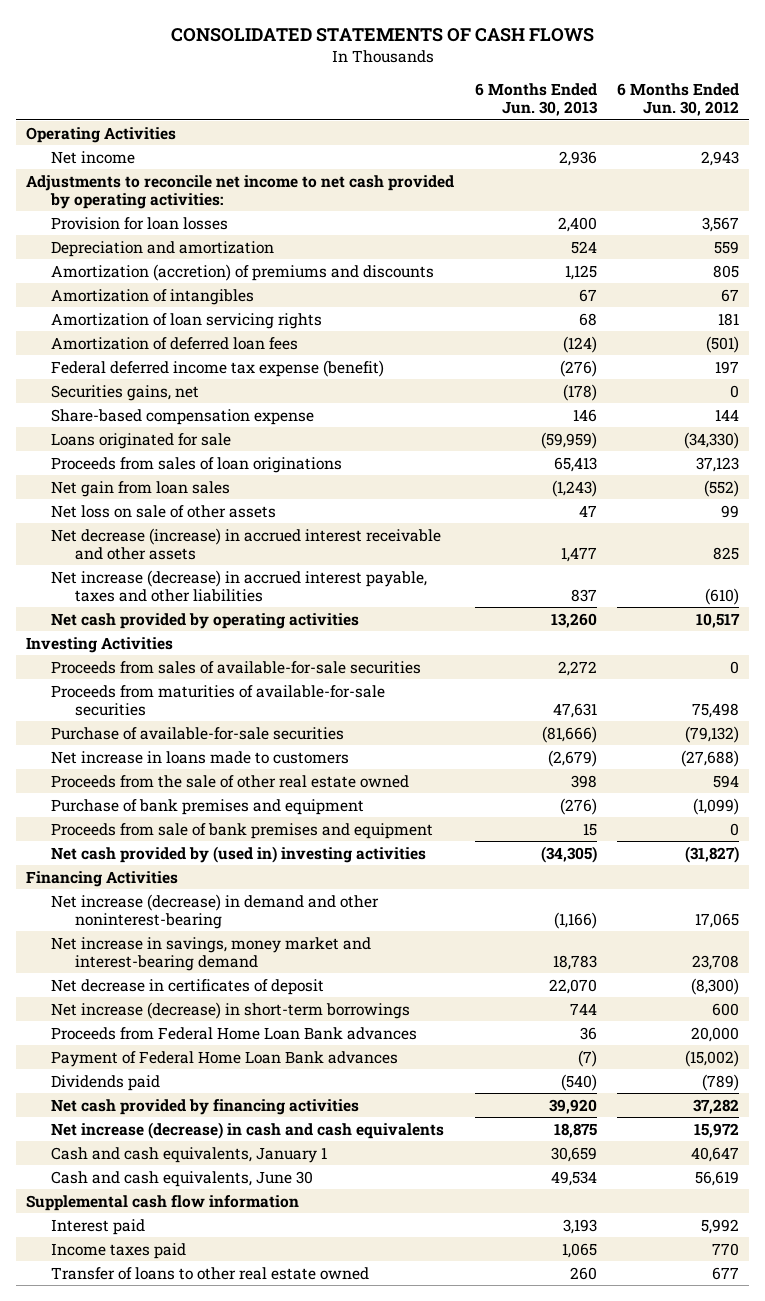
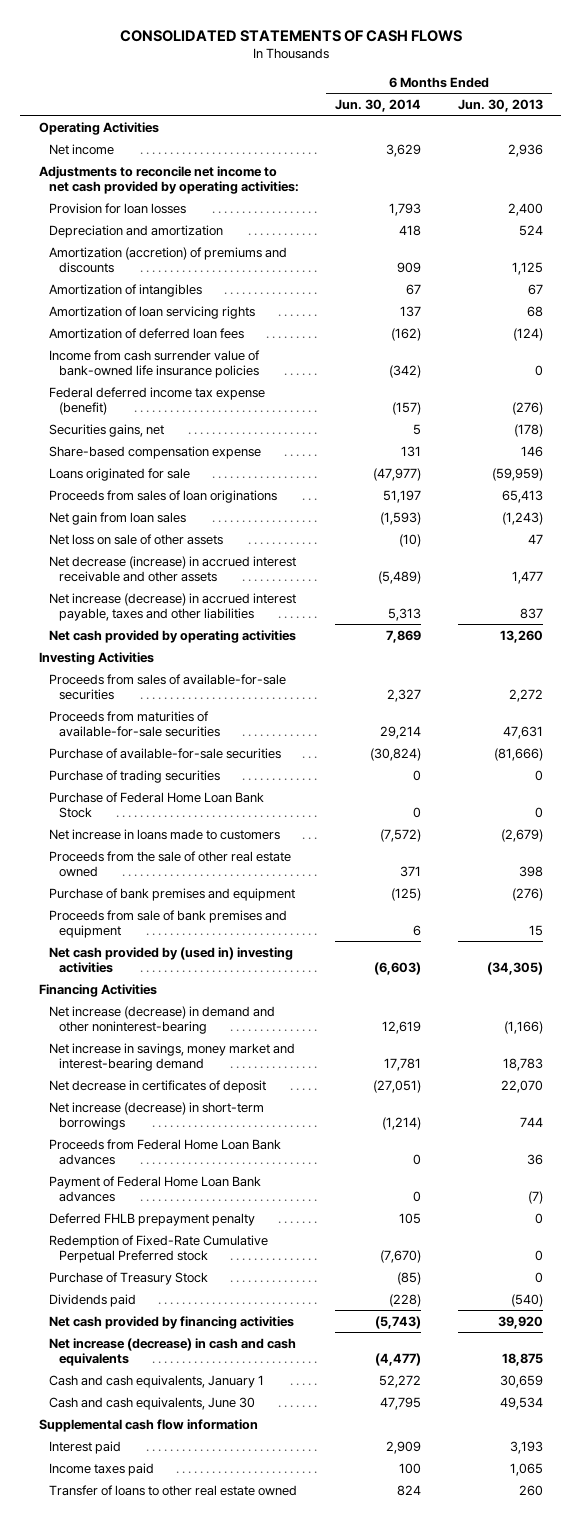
[616,82,739,117] 6 Months Ended Jun. 30, 2012 -> none
none -> [335,99,422,113] Jun. 30, 2014
none -> [48,349,260,379] Income from cash surrender value of bank-owned life insurance policies
none -> [48,769,220,783] Purchase of trading securities
none -> [48,791,264,819] Purchase of Federal Home Loan Bank Stock
none -> [48,1212,255,1226] Deferred FHLB prepayment penalty
none -> [48,1234,268,1264] Redemption of Fixed-Rate Cumulative Perpetual Preferred stock
none -> [48,1271,208,1285] Purchase of Treasury Stock

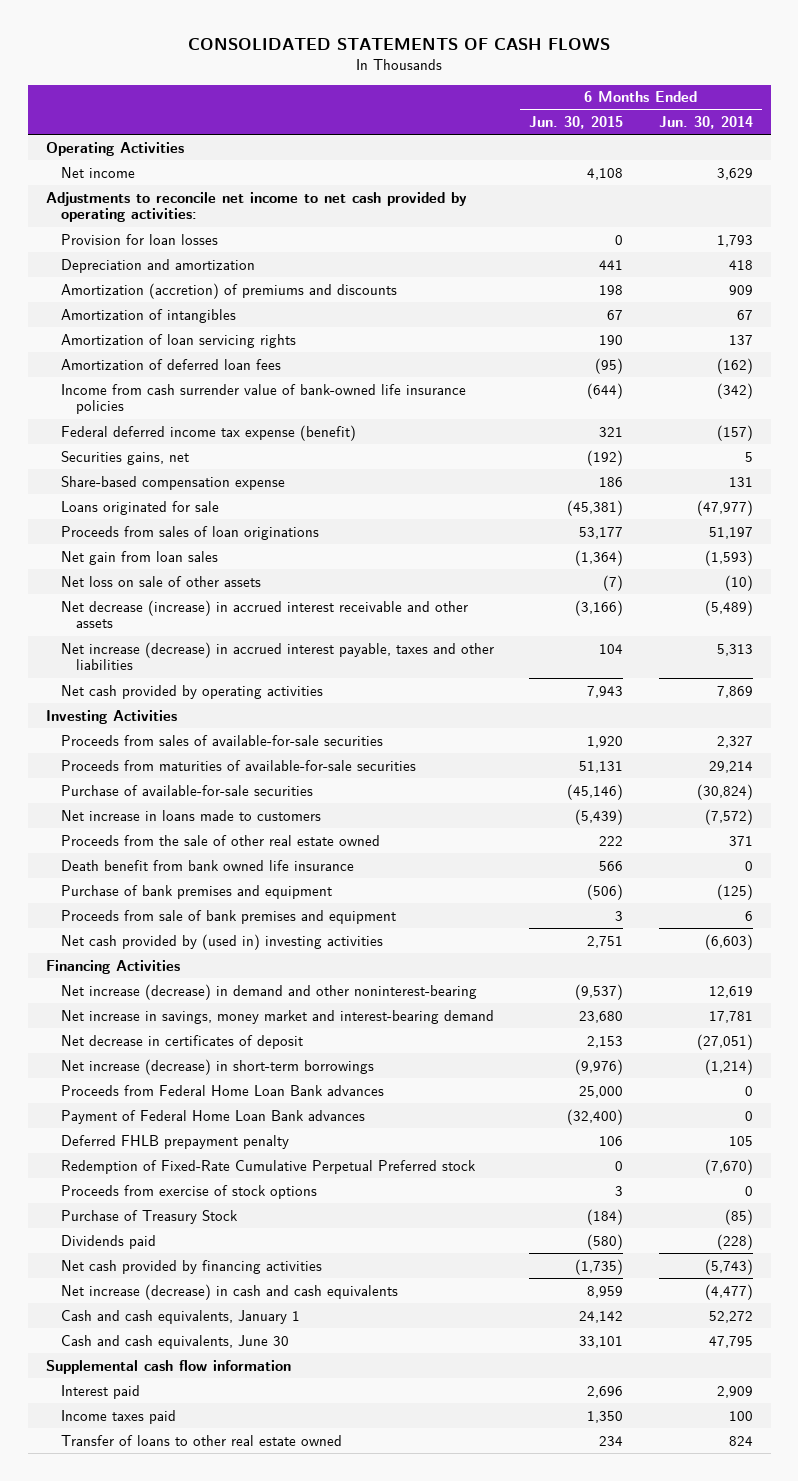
[458,99,544,113] Jun. 30, 2013 -> none
none -> [529,115,624,129] Jun. 30, 2015
[48,769,220,783] Purchase of trading securities -> none
[48,791,264,819] Purchase of Federal Home Loan Bank Stock -> none
none -> [60,859,354,871] Death benefit from bank owned life insurance
none -> [60,1184,317,1199] Proceeds from exercise of stock options

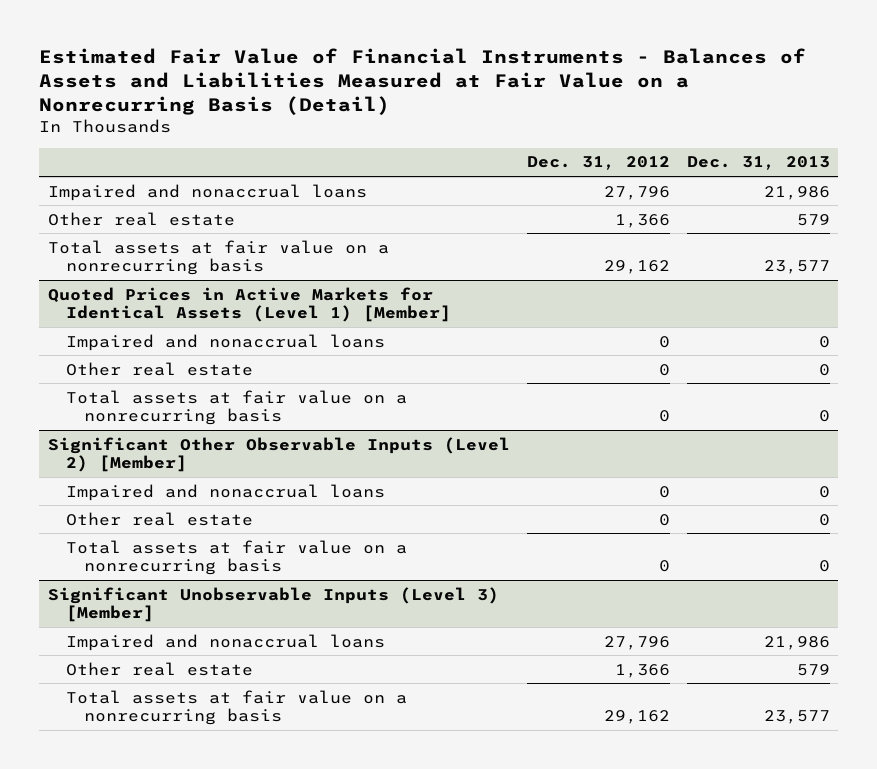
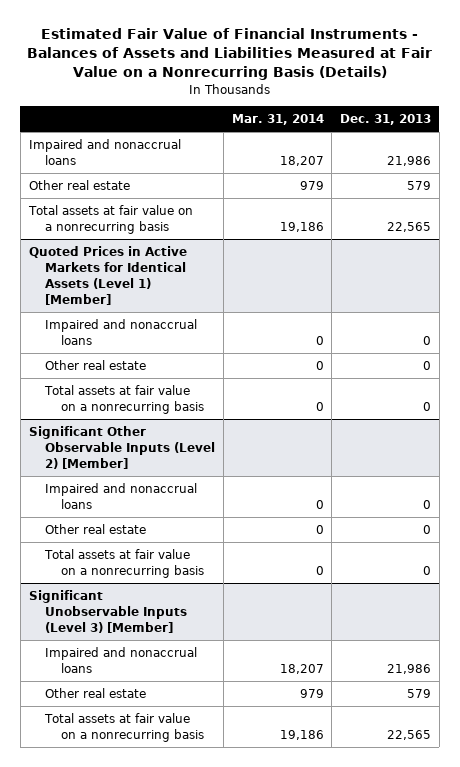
[39,48,807,116] Estimated Fair Value of Financial Instruments - Balances of Assets and Liabilities Measured at Fair Value on a Nonrecurring Basis (Detail) -> [26,28,432,81] Estimated Fair Value of Financial Instruments - Balances of Assets and Liabilities Measured at Fair Value on a Nonrecurring Basis (Details)
[526,156,670,171] Dec. 31, 2012 -> none
none -> [231,114,324,126] Mar. 31, 2014
[763,260,830,275] 23,577 -> [387,221,432,232] 22,565
[763,710,830,725] 23,577 -> [387,729,432,740] 22,565

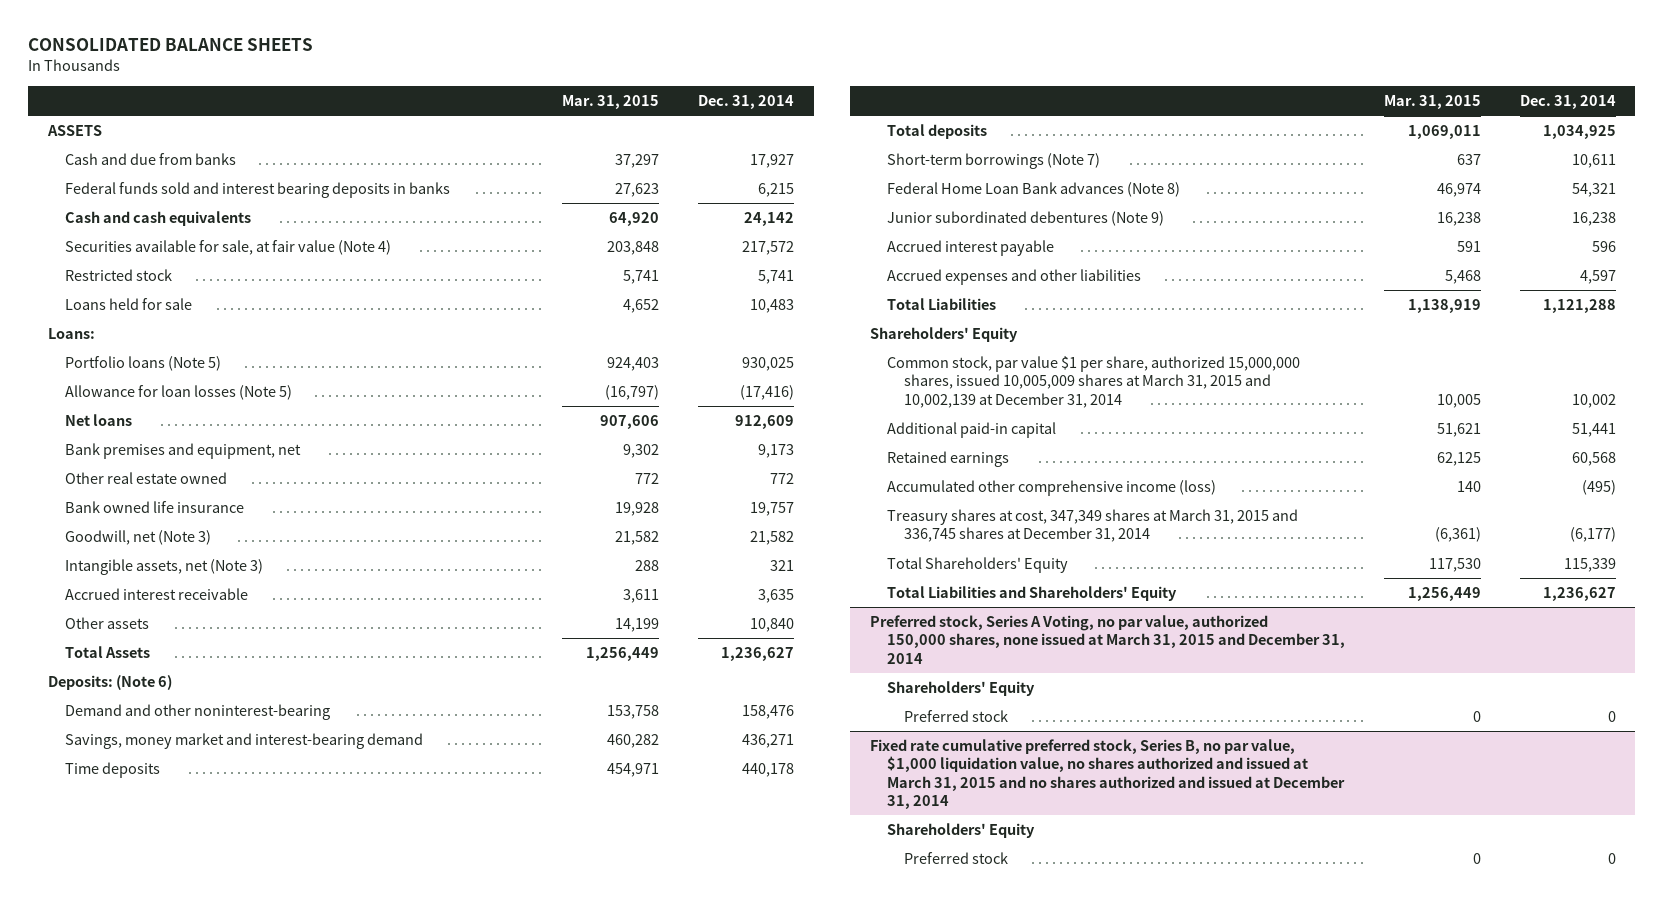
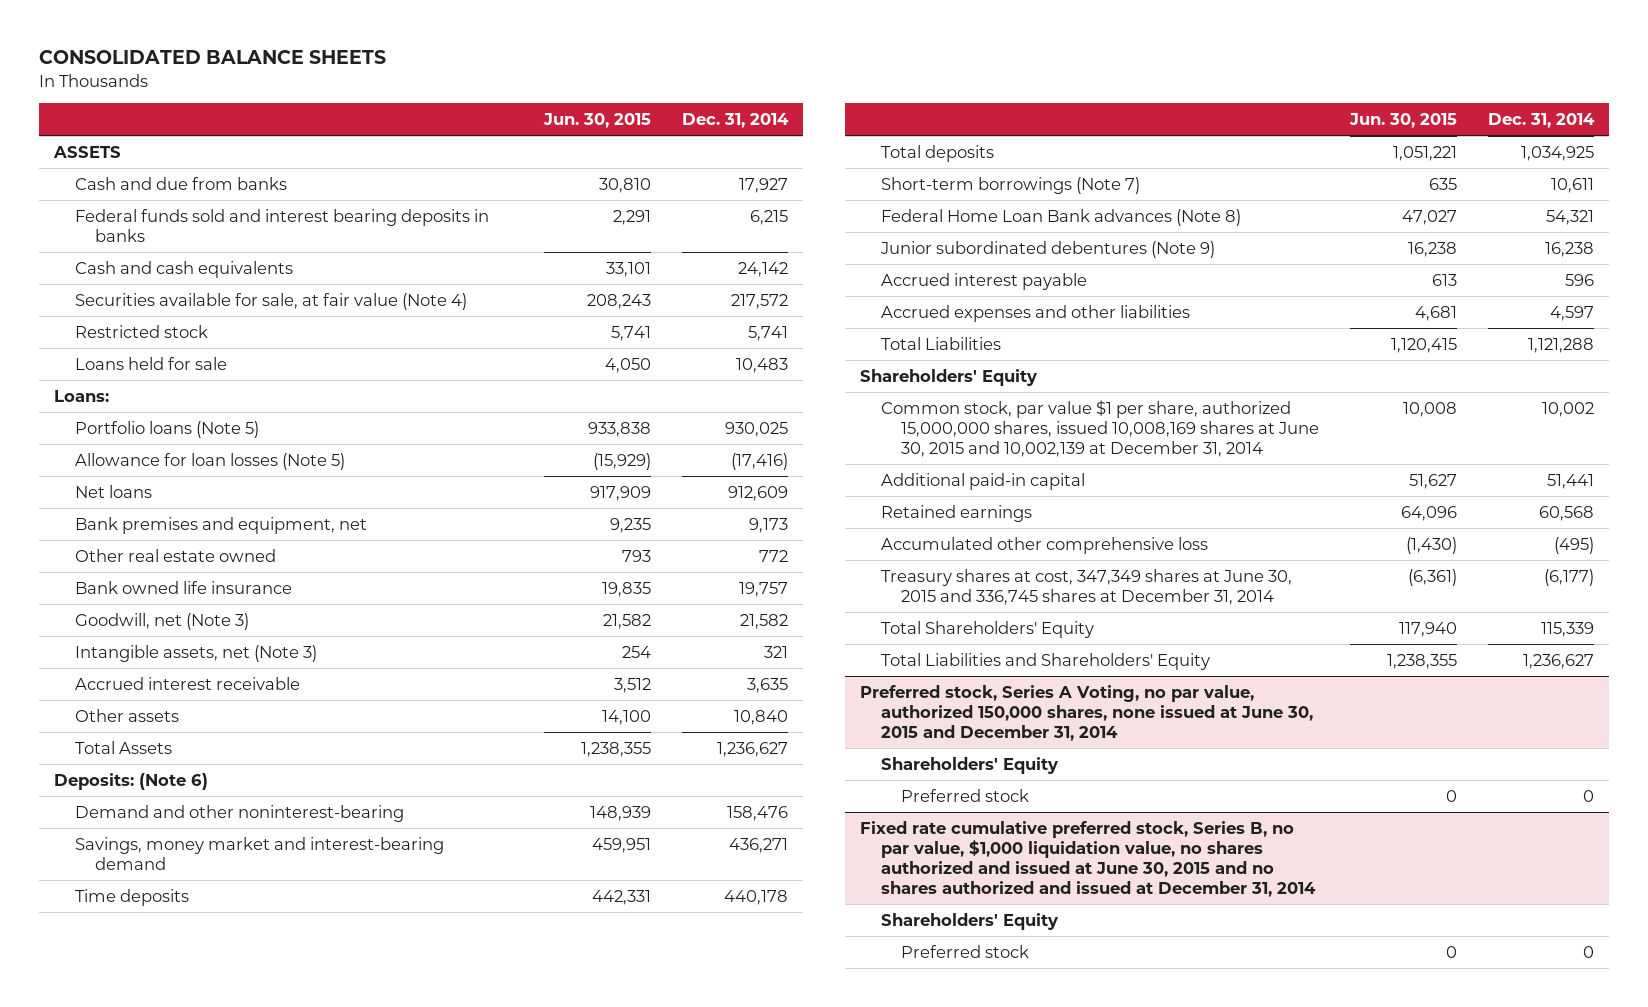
[561,94,659,109] Mar. 31, 2015 -> none
none -> [542,113,651,129] Jun. 30, 2015
[886,356,1300,408] Common stock, par value $1 per share, authorized 15,000,000 shares, issued 10,005,009 shares at March 31, 2015 and 10,002,139 at December 31, 2014 -> [880,399,1320,457] Common stock, par value $1 per share, authorized 15,000,000 shares, issued 10,008,169 shares at June 30, 2015 and 10,002,139 at December 31, 2014
[886,480,1216,497] Accumulated other comprehensive income (loss) -> [880,536,1208,554] Accumulated other comprehensive loss
[886,509,1298,543] Treasury shares at cost, 347,349 shares at March 31, 2015 and 336,745 shares at December 31, 2014 -> [880,568,1292,605] Treasury shares at cost, 347,349 shares at June 30, 2015 and 336,745 shares at December 31, 2014
[869,615,1345,664] Preferred stock, Series A Voting, no par value, authorized 150,000 shares, none issued at March 31, 2015 and December 31, 2014 -> [860,684,1313,741] Preferred stock, Series A Voting, no par value, authorized 150,000 shares, none issued at June 30, 2015 and December 31, 2014
[869,739,1345,810] Fixed rate cumulative preferred stock, Series B, no par value, $1,000 liquidation value, no shares authorized and issued at March 31, 2015 and no shares authorized and issued at December 31, 2014 -> [860,820,1316,897] Fixed rate cumulative preferred stock, Series B, no par value, $1,000 liquidation value, no shares authorized and issued at June 30, 2015 and no shares authorized and issued at December 31, 2014

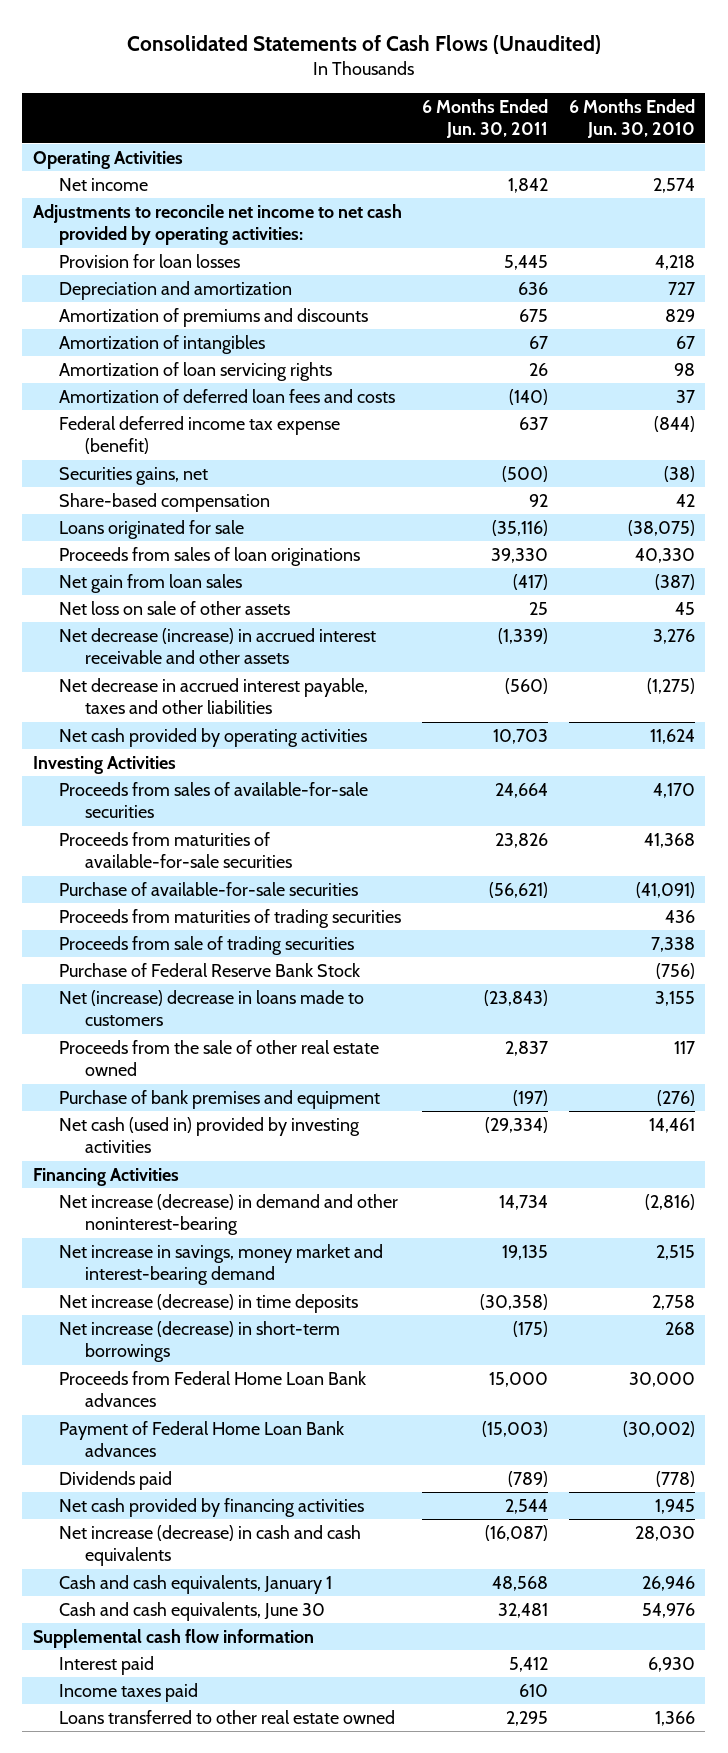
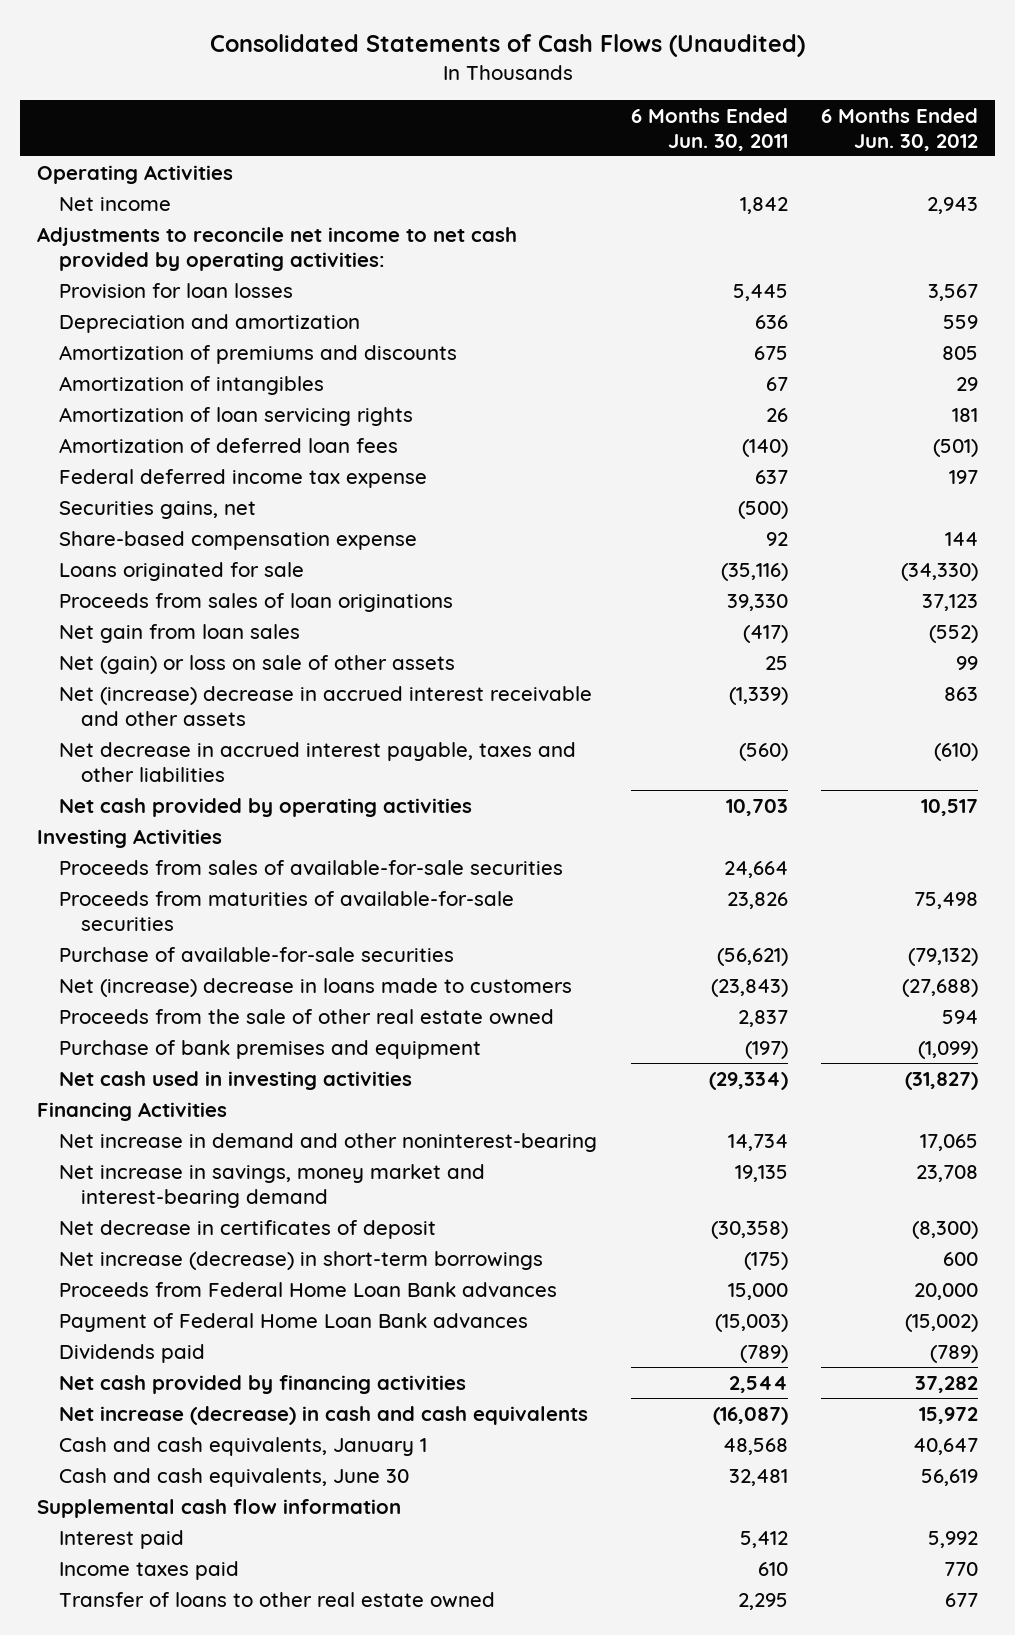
[568,99,695,139] 6 Months Ended Jun. 30, 2010 -> none
none -> [821,107,979,151] 6 Months Ended Jun. 30, 2012
[58,388,395,403] Amortization of deferred loan fees and costs -> [58,437,398,453] Amortization of deferred loan fees
[58,415,340,455] Federal deferred income tax expense (benefit) -> [58,468,427,488] Federal deferred income tax expense
[58,492,270,512] Share-based compensation -> [58,530,417,550] Share-based compensation expense
[58,600,290,615] Net loss on sale of other assets -> [58,654,455,674] Net (gain) or loss on sale of other assets
[58,627,376,665] Net decrease (increase) in accrued interest receivable and other assets -> [58,685,592,726] Net (increase) decrease in accrued interest receivable and other assets
[58,908,401,928] Proceeds from maturities of trading securities -> none
[58,935,354,955] Proceeds from sale of trading securities -> none
[58,962,360,977] Purchase of Federal Reserve Bank Stock -> none
[58,1116,360,1154] Net cash (used in) provided by investing activities -> [58,1070,412,1090] Net cash used in investing activities
[58,1193,398,1236] Net increase (decrease) in demand and other noninterest-bearing -> [58,1132,597,1152] Net increase in demand and other noninterest-bearing
[58,1293,358,1313] Net increase (decrease) in time deposits -> [58,1219,436,1239] Net decrease in certificates of deposit
[58,1709,395,1724] Loans transferred to other real estate owned -> [58,1591,495,1608] Transfer of loans to other real estate owned

